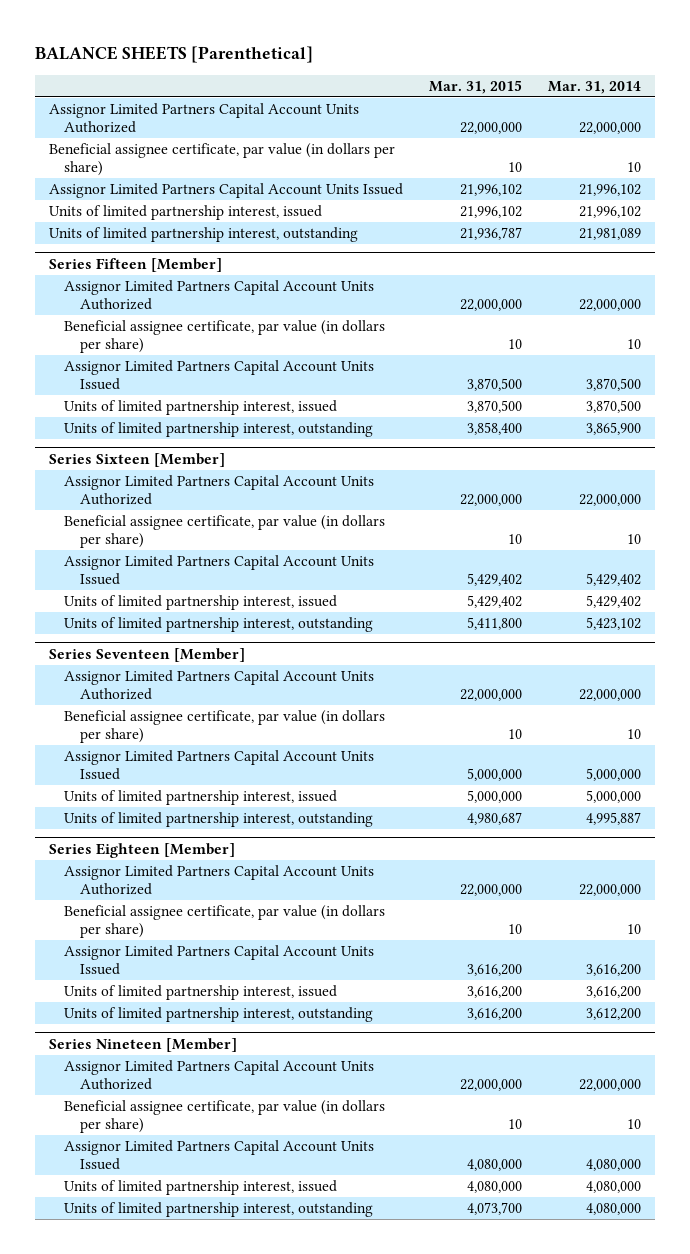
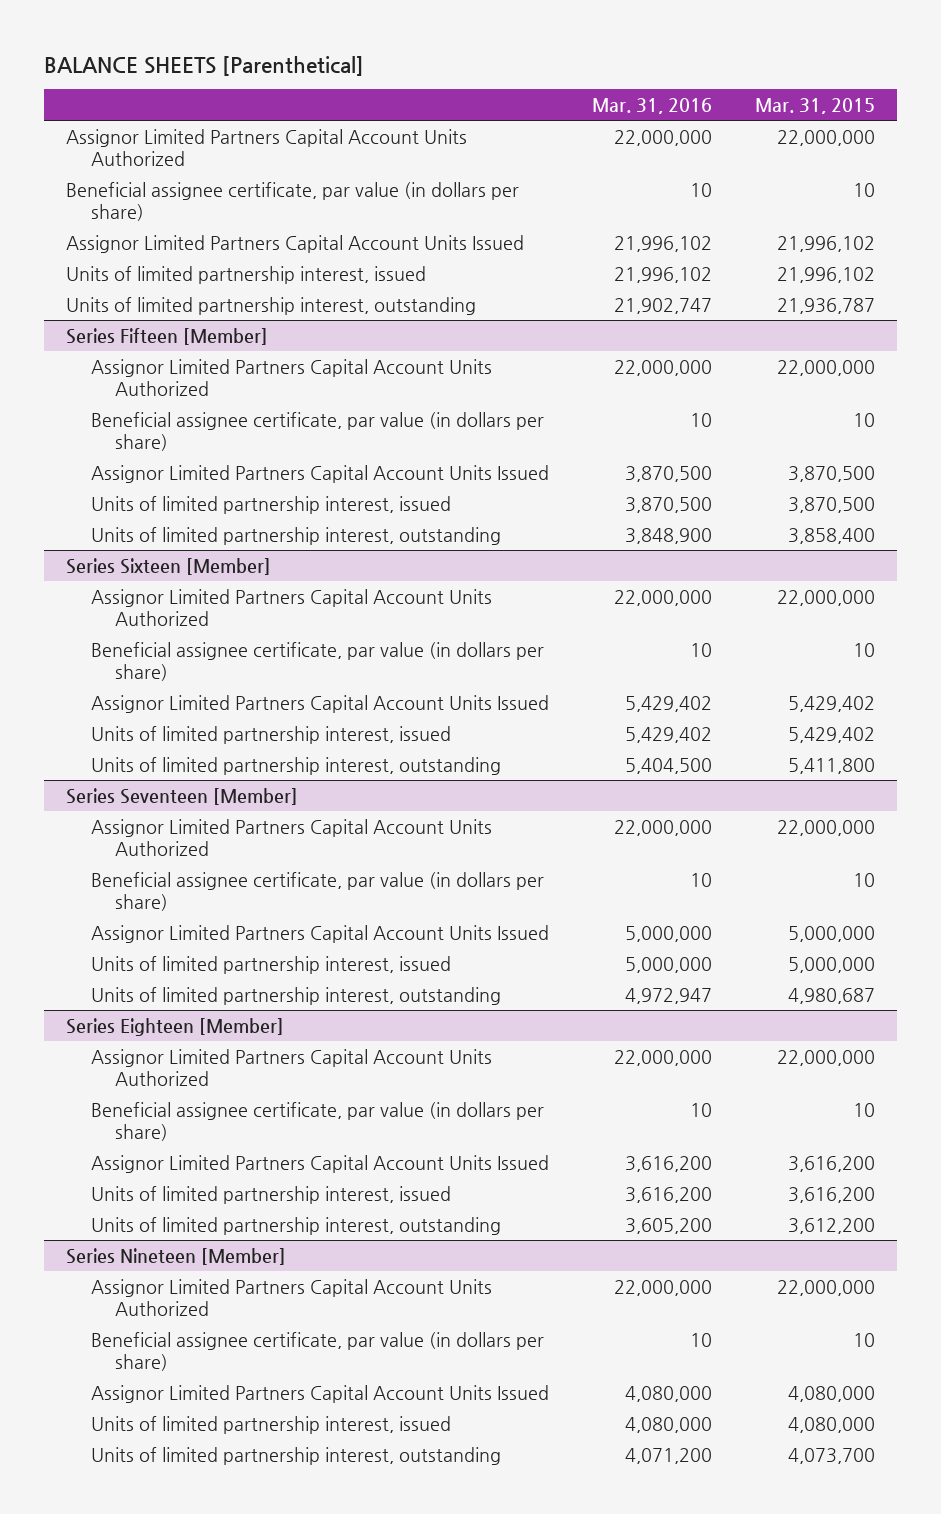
[548,80,642,94] Mar. 31, 2014 -> none
none -> [592,98,713,115] Mar. 31, 2016
[467,1007,523,1020] 3,616,200 -> [788,1217,876,1234] 3,612,200

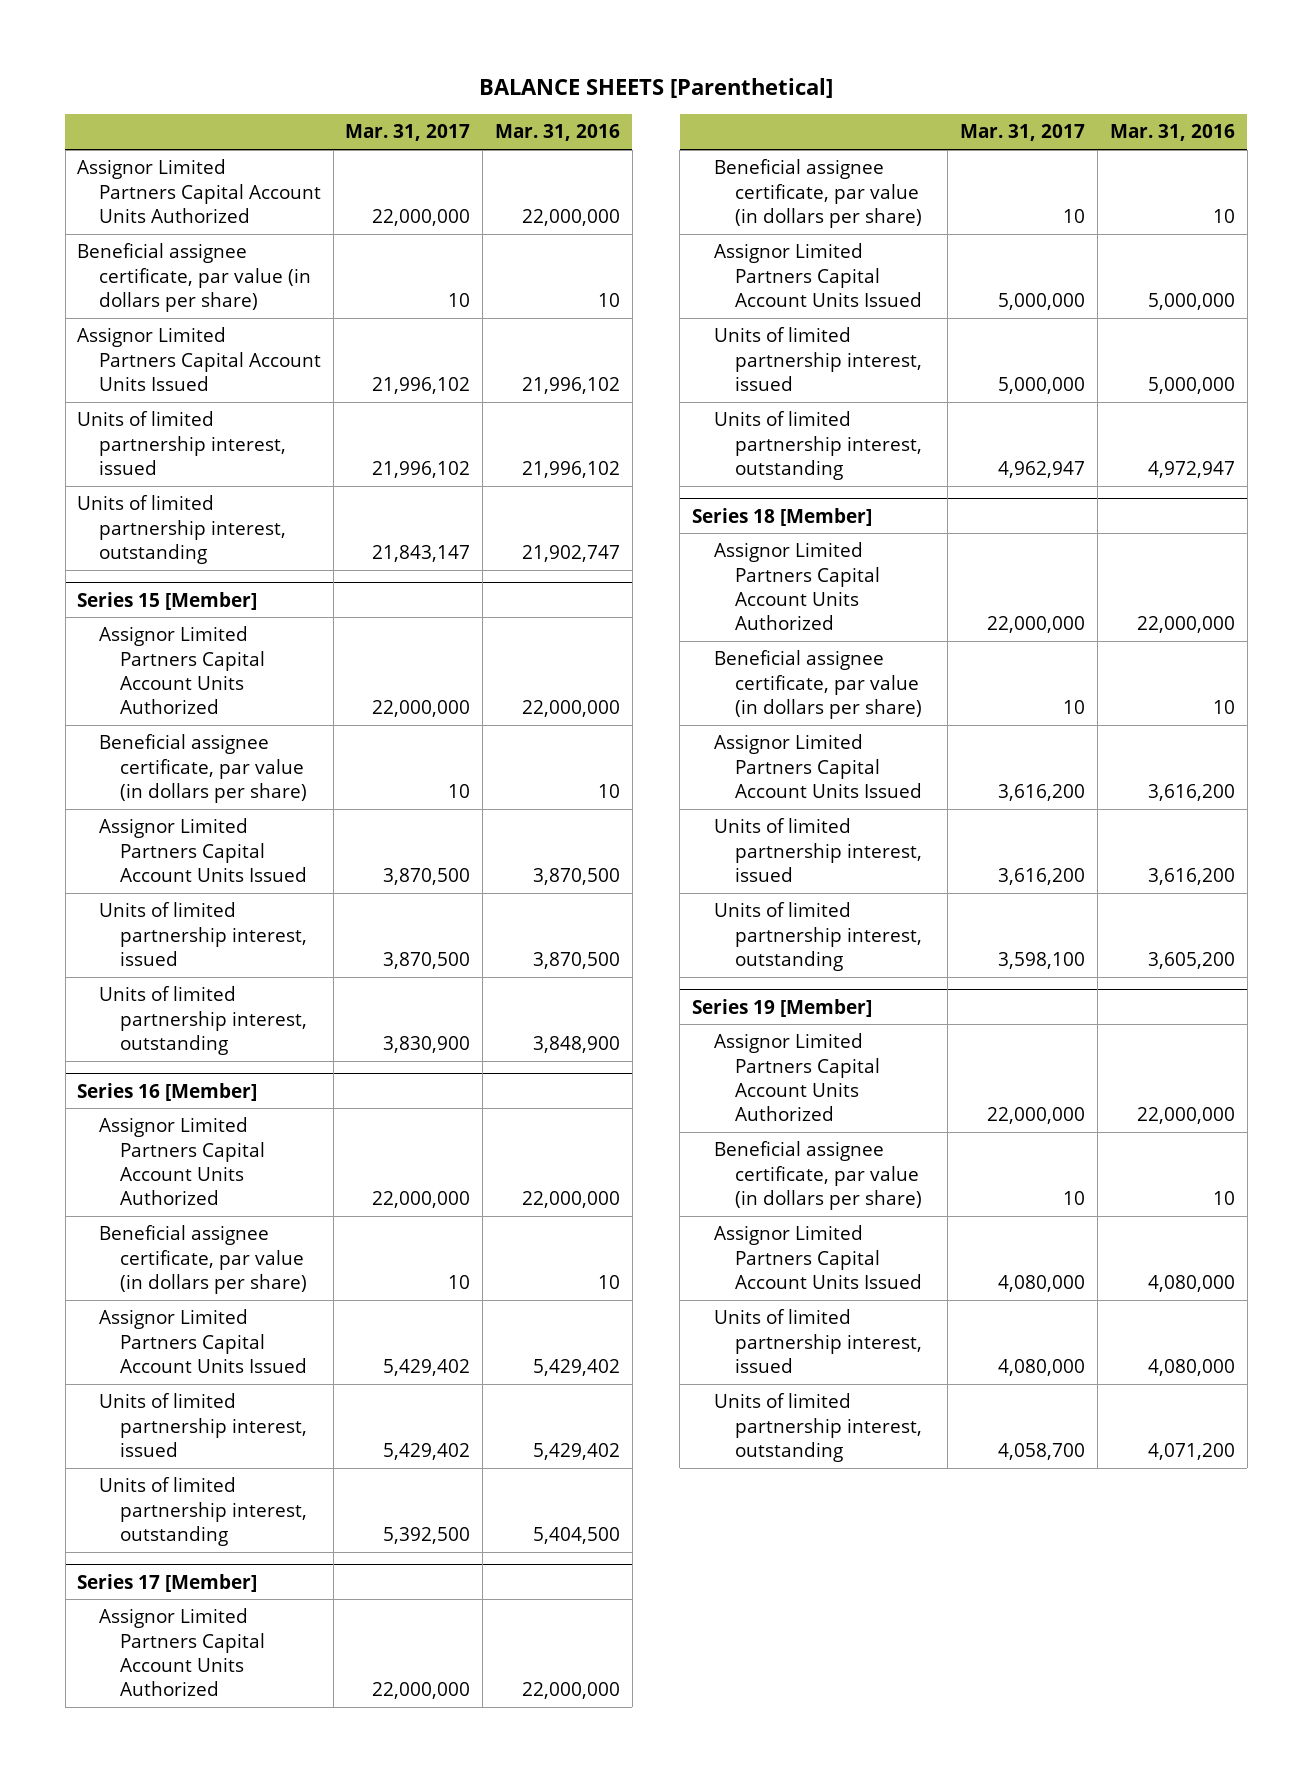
[755,98,876,115] Mar. 31, 2015 -> none
none -> [345,124,471,142] Mar. 31, 2017
[65,327,268,345] Series Fifteen [Member] -> [77,591,258,610] Series 15 [Member]
[65,557,271,575] Series Sixteen [Member] -> [77,1082,258,1101] Series 16 [Member]
[65,787,298,805] Series Seventeen [Member] -> [77,1573,258,1592] Series 17 [Member]
[65,1017,284,1036] Series Eighteen [Member] -> [692,507,873,526] Series 18 [Member]
[65,1247,286,1265] Series Nineteen [Member] -> [692,998,873,1017] Series 19 [Member]

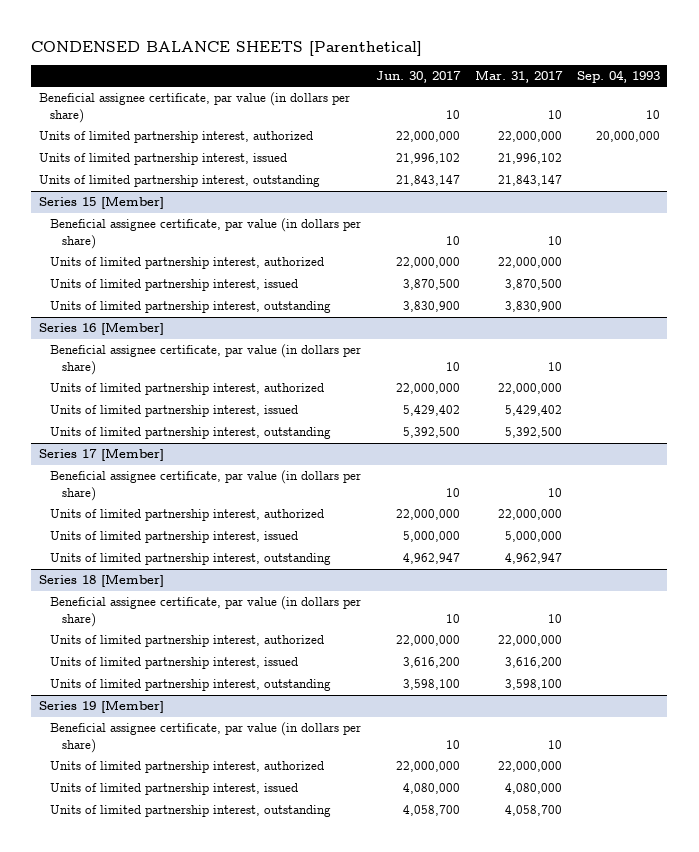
[479,77,834,98] BALANCE SHEETS [Parenthetical] -> [31,40,423,56] CONDENSED BALANCE SHEETS [Parenthetical]
[494,124,620,142] Mar. 31, 2016 -> none
none -> [376,70,462,83] Jun. 30, 2017
none -> [576,69,660,83] Sep. 04, 1993
[77,159,321,223] Assignor Limited Partners Capital Account Units Authorized -> none
[77,327,321,391] Assignor Limited Partners Capital Account Units Issued -> none
none -> [38,131,313,144] Units of limited partnership interest, authorized
[98,626,266,714] Assignor Limited Partners Capital Account Units Authorized -> none
[98,818,308,882] Assignor Limited Partners Capital Account Units Issued -> none
none -> [50,257,325,270] Units of limited partnership interest, authorized
[98,1117,266,1205] Assignor Limited Partners Capital Account Units Authorized -> none
[98,1309,308,1373] Assignor Limited Partners Capital Account Units Issued -> none
none -> [50,383,325,396] Units of limited partnership interest, authorized
[98,1608,266,1696] Assignor Limited Partners Capital Account Units Authorized -> none
[713,243,923,307] Assignor Limited Partners Capital Account Units Issued -> none
none -> [50,509,325,522] Units of limited partnership interest, authorized
[713,542,881,630] Assignor Limited Partners Capital Account Units Authorized -> none
[713,734,923,798] Assignor Limited Partners Capital Account Units Issued -> none
none -> [50,635,325,648] Units of limited partnership interest, authorized
[713,1033,881,1121] Assignor Limited Partners Capital Account Units Authorized -> none
[713,1225,923,1289] Assignor Limited Partners Capital Account Units Issued -> none
none -> [50,761,325,774] Units of limited partnership interest, authorized

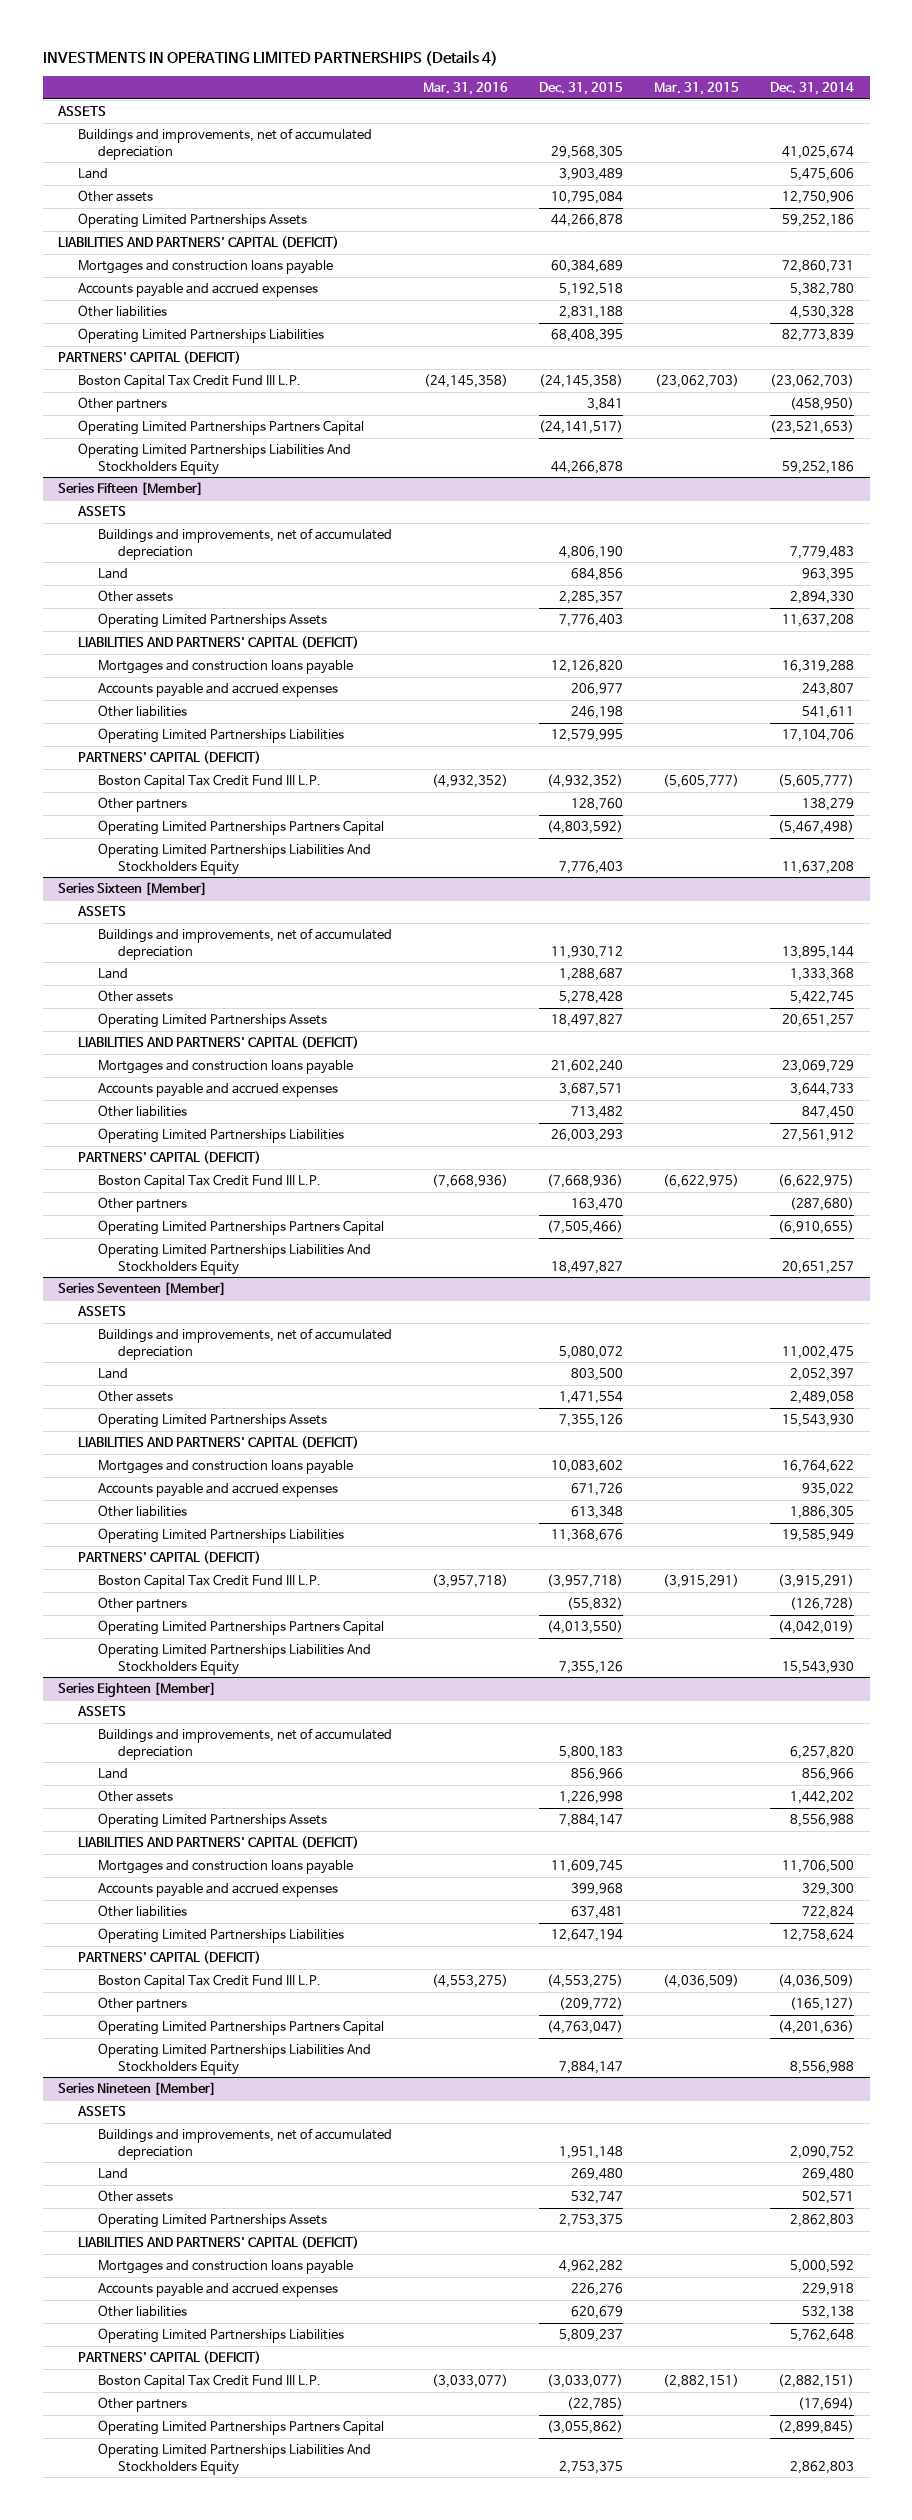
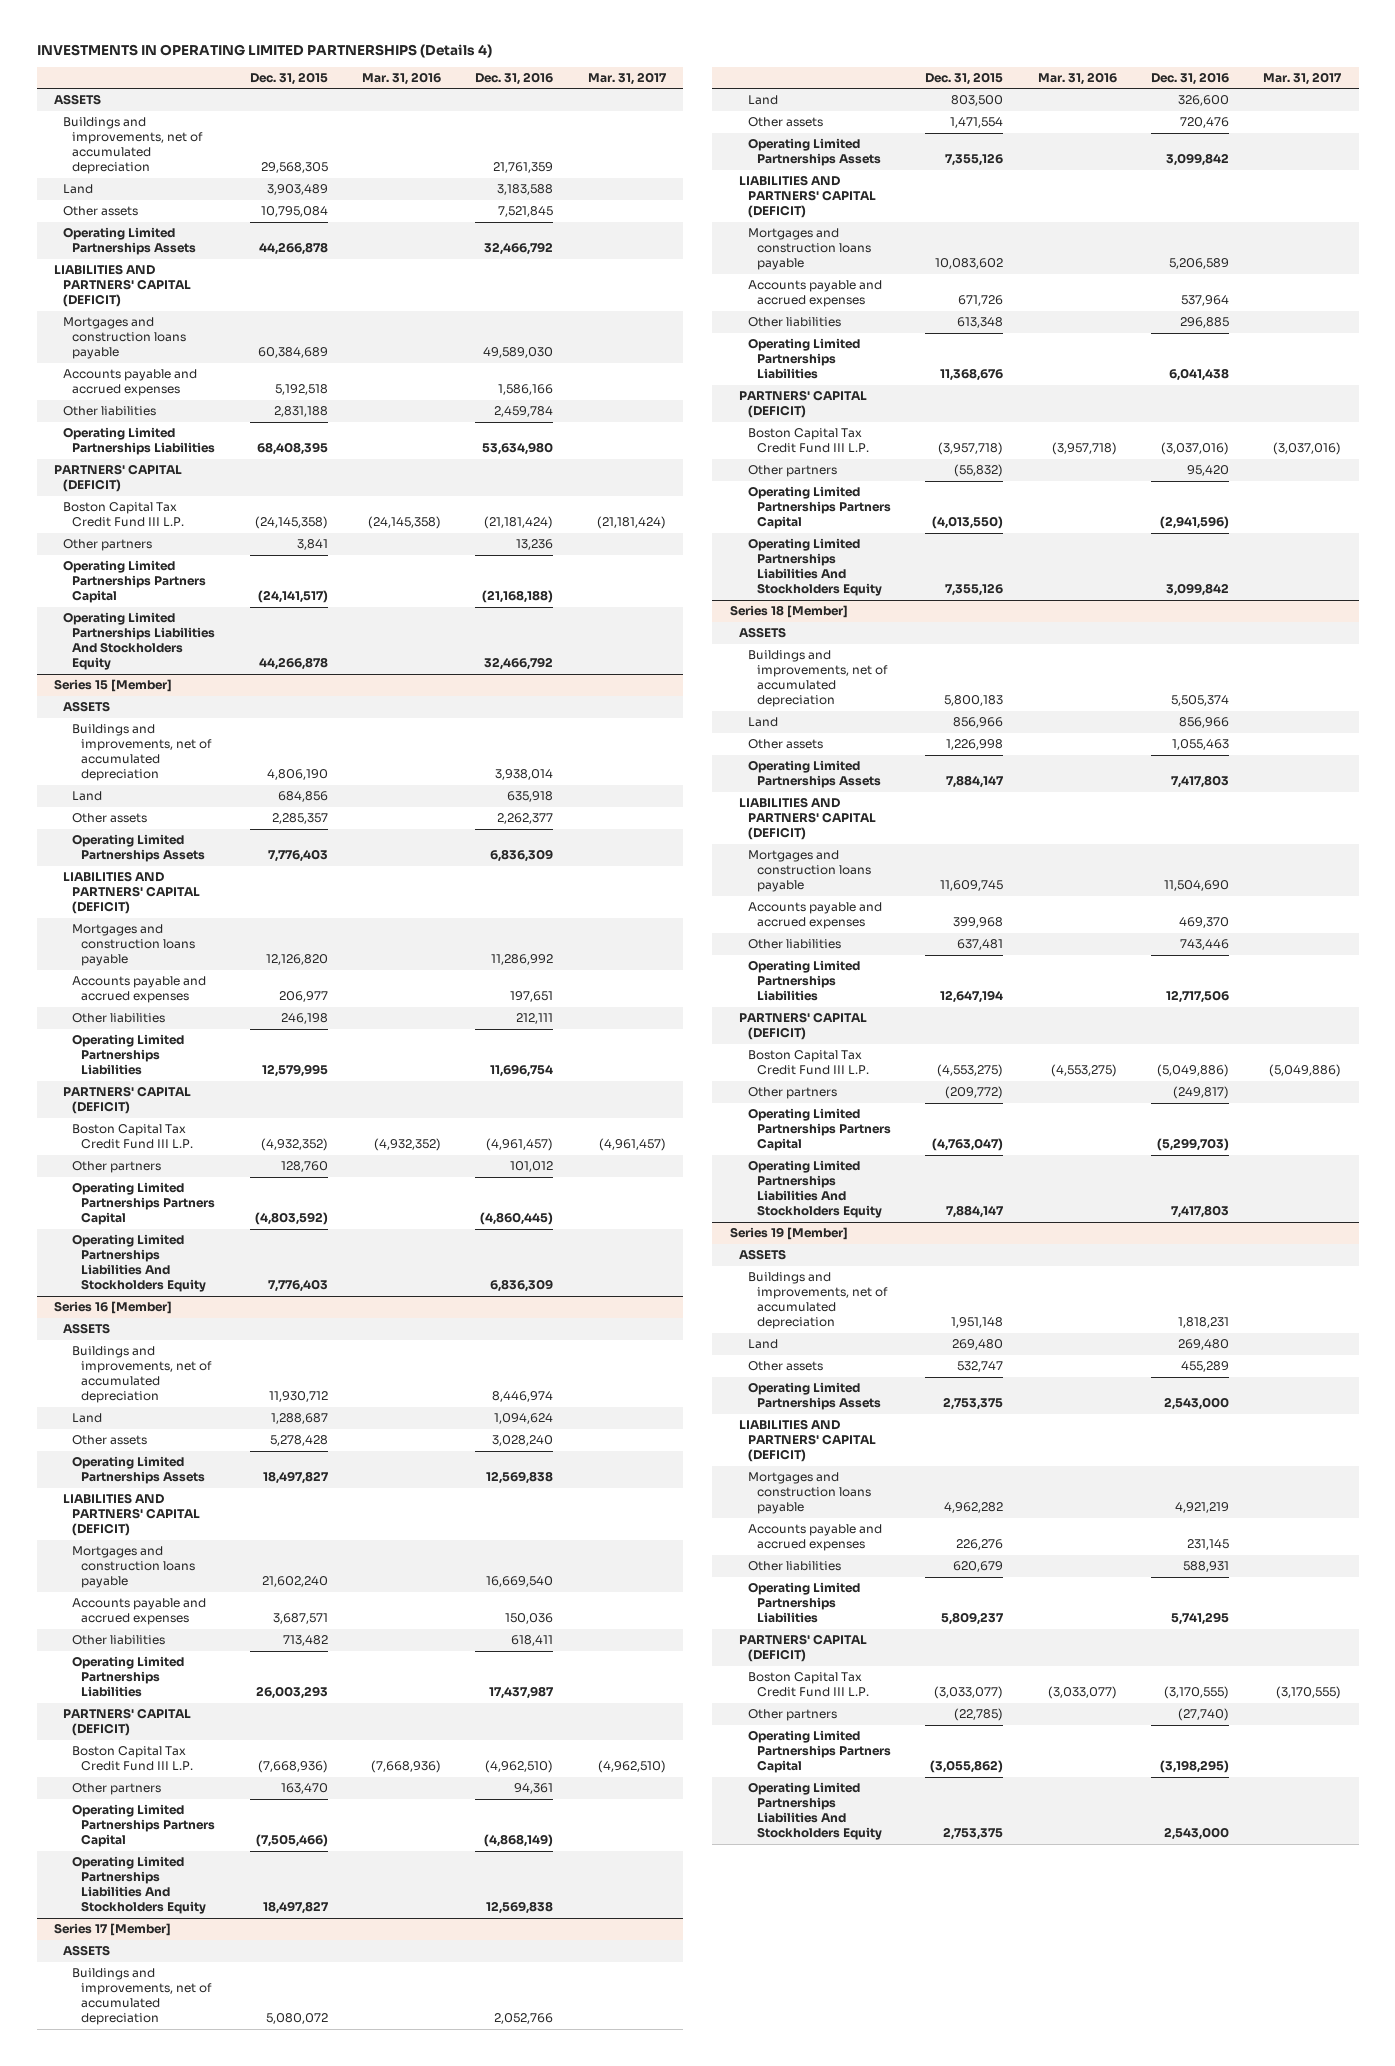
[654,81,740,95] Mar. 31, 2015 -> none
[770,81,855,95] Dec. 31, 2014 -> none
none -> [475,71,554,85] Dec. 31, 2016
none -> [587,71,667,85] Mar. 31, 2017
[58,482,204,497] Series Fifteen [Member] -> [54,679,173,693] Series 15 [Member]
[58,882,208,897] Series Sixteen [Member] -> [54,1301,173,1315] Series 16 [Member]
[58,1282,227,1297] Series Seventeen [Member] -> [54,1923,172,1937] Series 17 [Member]
[58,1682,217,1698] Series Eighteen [Member] -> [729,605,848,619] Series 18 [Member]
[58,2082,217,2097] Series Nineteen [Member] -> [729,1227,848,1241] Series 19 [Member]

